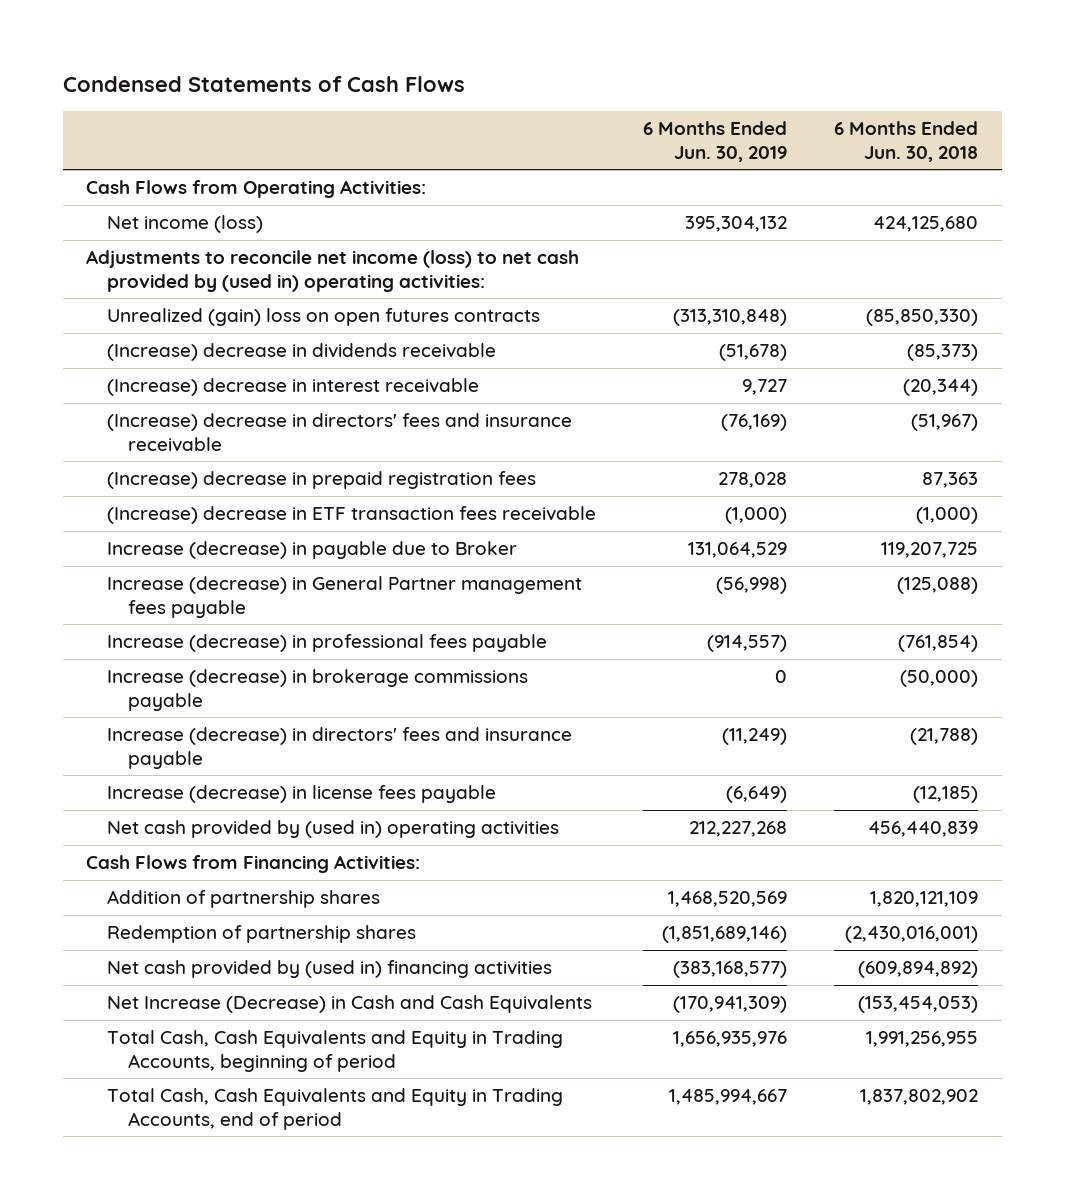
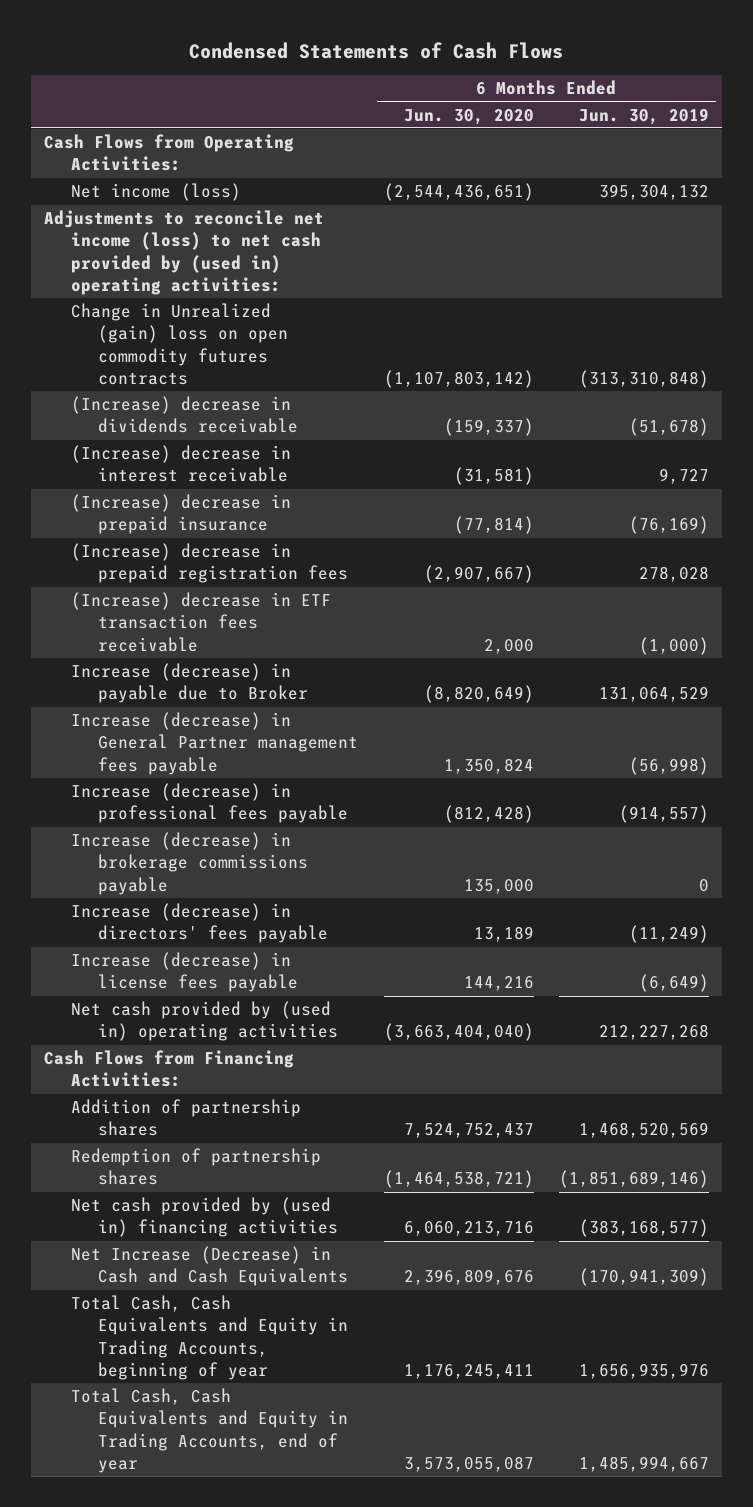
[834,121,979,162] 6 Months Ended Jun. 30, 2018 -> none
none -> [403,108,534,125] Jun. 30, 2020
[107,308,541,327] Unrealized (gain) loss on open futures contracts -> [71,303,289,385] Change in Unrealized (gain) loss on open commodity futures contracts
[107,413,573,452] (Increase) decrease in directors' fees and insurance receivable -> [71,494,292,535] (Increase) decrease in prepaid insurance
[107,727,573,769] Increase (decrease) in directors' fees and insurance payable -> [71,903,329,944] Increase (decrease) in directors' fees payable
[107,1030,564,1072] Total Cash, Cash Equivalents and Equity in Trading Accounts, beginning of period -> [71,1295,349,1380] Total Cash, Cash Equivalents and Equity in Trading Accounts, beginning of year
[107,1088,564,1130] Total Cash, Cash Equivalents and Equity in Trading Accounts, end of period -> [71,1388,349,1473] Total Cash, Cash Equivalents and Equity in Trading Accounts, end of year

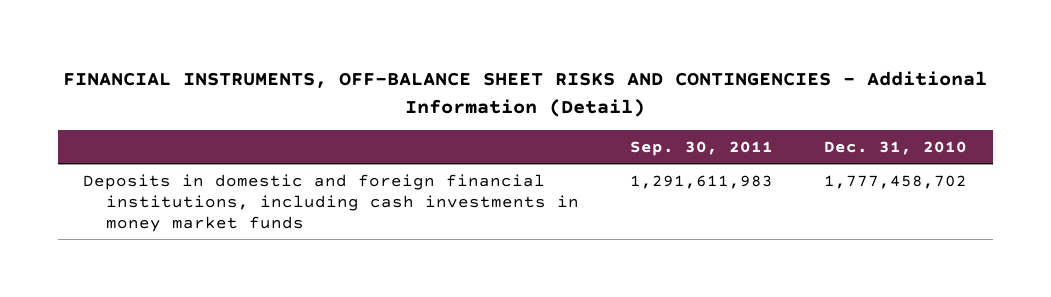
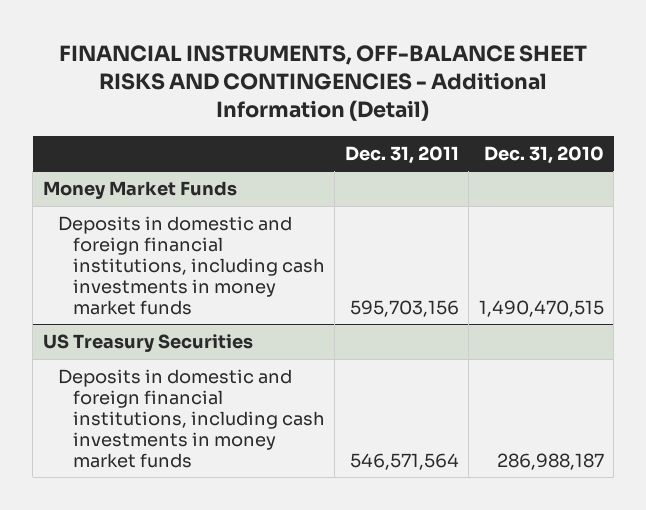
[630,140,774,156] Sep. 30, 2011 -> none
none -> [344,145,459,164] Dec. 31, 2011
none -> [42,180,237,199] Money Market Funds
[824,174,968,189] 1,777,458,702 -> [478,299,604,317] 1,490,470,515
none -> [42,333,253,352] US Treasury Securities
none -> [57,368,325,468] Deposits in domestic and foreign financial institutions, including cash investments in money market funds

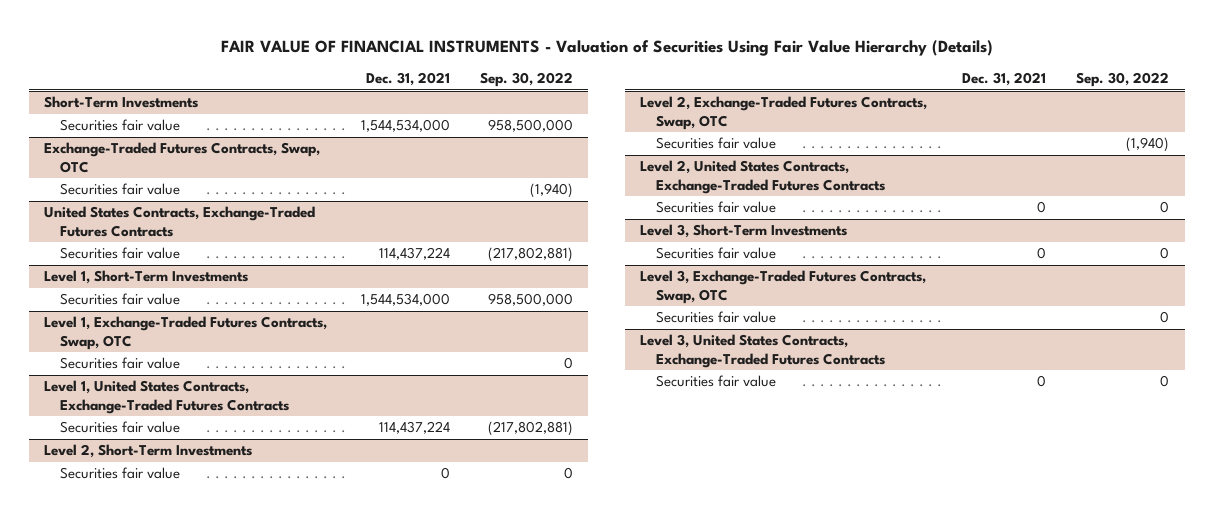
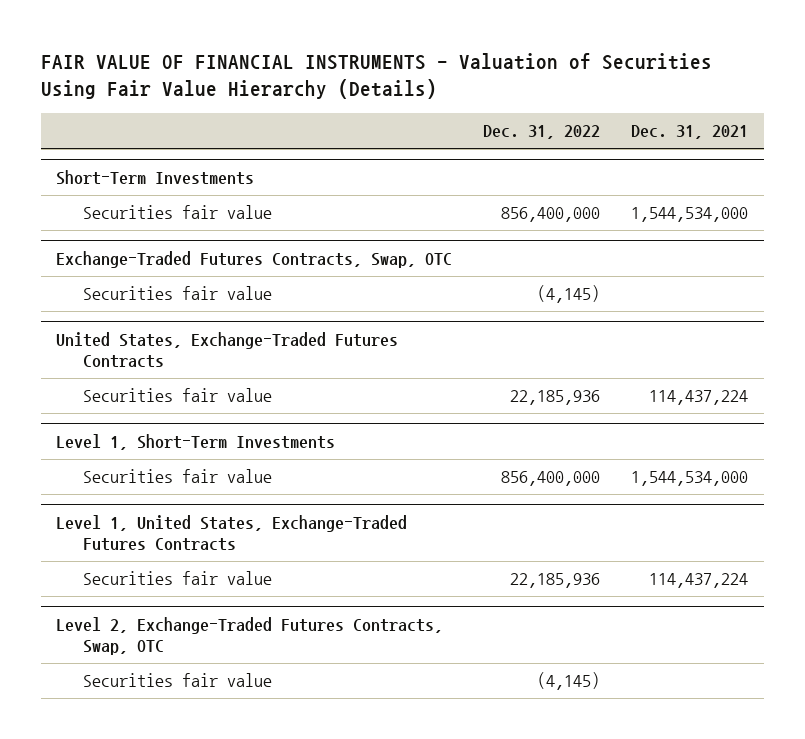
[480,72,574,88] Sep. 30, 2022 -> none
none -> [483,125,601,140] Dec. 31, 2022
[44,206,316,237] United States Contracts, Exchange-Traded Futures Contracts -> [56,331,399,369] United States, Exchange-Traded Futures Contracts
[44,316,328,350] Level 1, Exchange-Traded Futures Contracts, Swap, OTC -> none
[59,357,180,370] Securities fair value -> none
[44,380,289,414] Level 1, United States Contracts, Exchange-Traded Futures Contracts -> [56,514,408,552] Level 1, United States, Exchange-Traded Futures Contracts
[44,444,253,459] Level 2, Short-Term Investments -> none
[59,467,180,480] Securities fair value -> none
[640,160,886,194] Level 2, United States Contracts, Exchange-Traded Futures Contracts -> none
[656,201,777,214] Securities fair value -> none
[640,224,848,239] Level 3, Short-Term Investments -> none
[656,247,777,260] Securities fair value -> none
[640,270,927,304] Level 3, Exchange-Traded Futures Contracts, Swap, OTC -> none
[656,311,777,324] Securities fair value -> none
[640,334,886,368] Level 3, United States Contracts, Exchange-Traded Futures Contracts -> none
[656,375,777,388] Securities fair value -> none

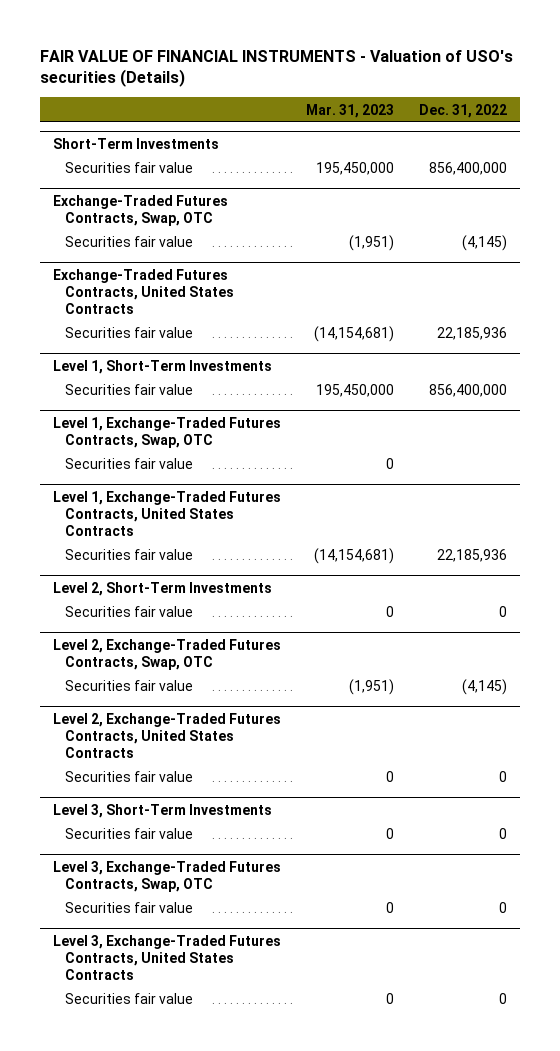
[40,53,712,100] FAIR VALUE OF FINANCIAL INSTRUMENTS - Valuation of Securities Using Fair Value Hierarchy (Details) -> [39,49,513,88] FAIR VALUE OF FINANCIAL INSTRUMENTS - Valuation of USO's securities (Details)
[631,125,749,140] Dec. 31, 2021 -> none
none -> [306,103,395,118] Mar. 31, 2023
[56,331,399,369] United States, Exchange-Traded Futures Contracts -> [52,268,234,314] Exchange-Traded Futures Contracts, United States Contracts
none -> [52,416,281,448] Level 1, Exchange-Traded Futures Contracts, Swap, OTC
none -> [64,458,193,470] Securities fair value
[56,514,408,552] Level 1, United States, Exchange-Traded Futures Contracts -> [52,490,281,536] Level 1, Exchange-Traded Futures Contracts, United States Contracts
none -> [52,581,272,596] Level 2, Short-Term Investments
none -> [64,606,193,618] Securities fair value
none -> [52,712,281,758] Level 2, Exchange-Traded Futures Contracts, United States Contracts
none -> [64,771,193,783] Securities fair value
none -> [52,803,272,818] Level 3, Short-Term Investments
none -> [64,828,193,840] Securities fair value
none -> [52,860,281,892] Level 3, Exchange-Traded Futures Contracts, Swap, OTC
none -> [64,902,193,914] Securities fair value
none -> [52,934,281,980] Level 3, Exchange-Traded Futures Contracts, United States Contracts
none -> [64,993,193,1005] Securities fair value

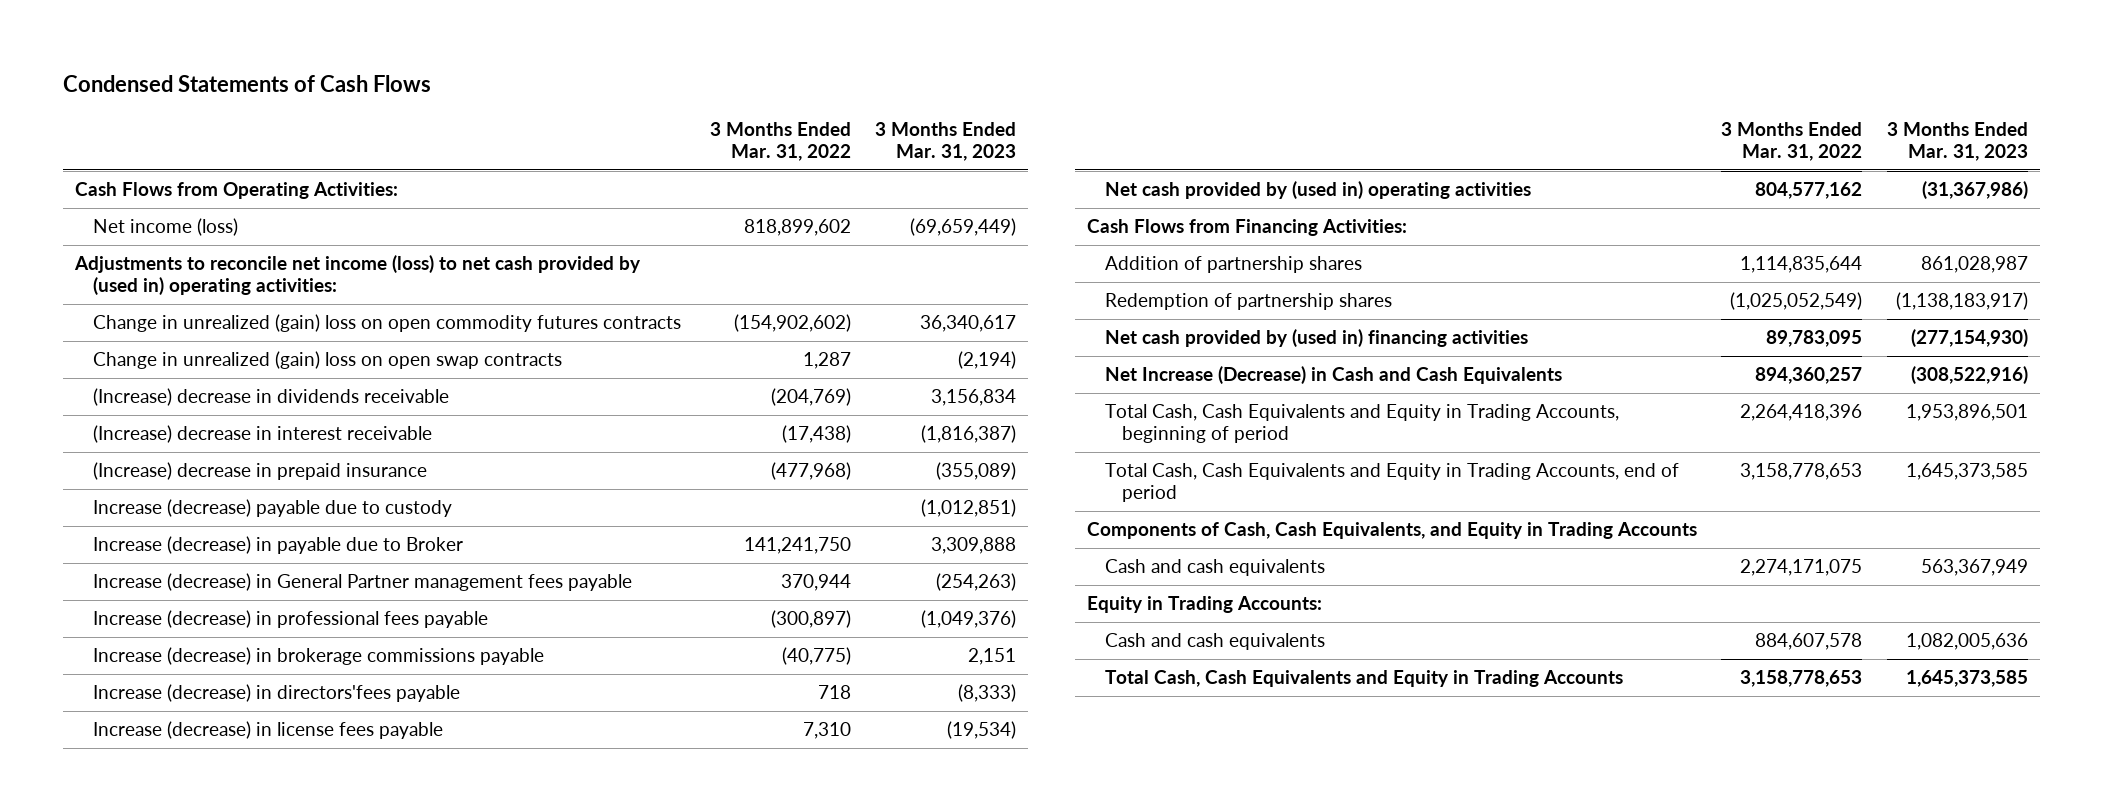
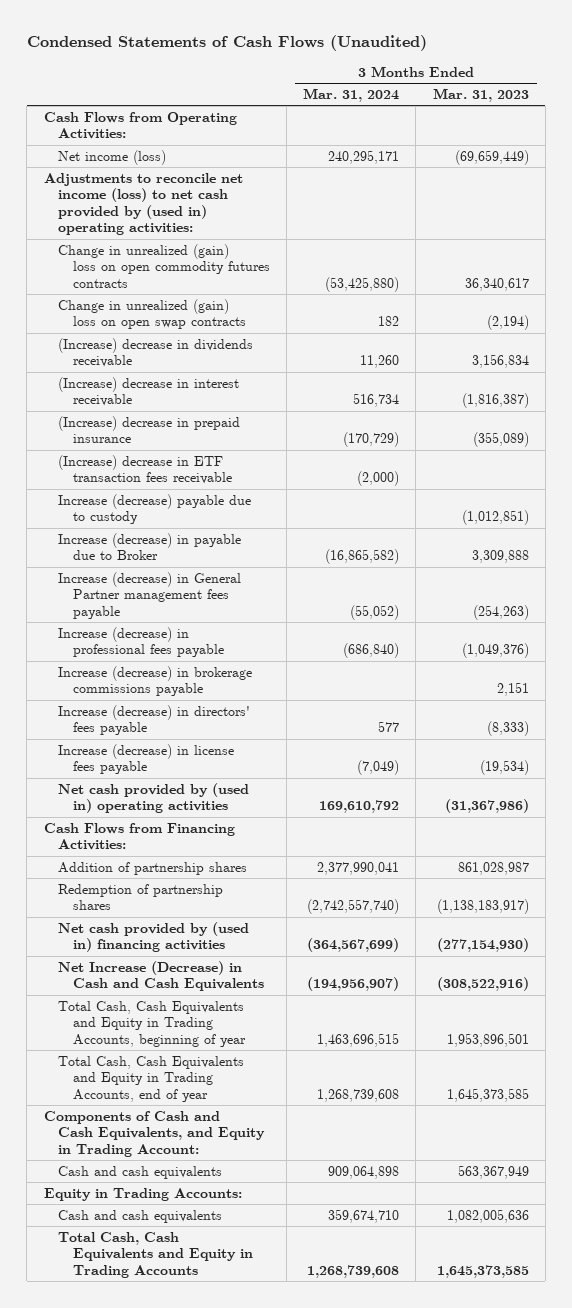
[63,75,432,93] Condensed Statements of Cash Flows -> [26,35,427,52] Condensed Statements of Cash Flows (Unaudited)
[709,121,851,162] 3 Months Ended Mar. 31, 2022 -> none
none -> [303,87,400,102] Mar. 31, 2024
none -> [58,454,232,485] (Increase) decrease in ETF transaction fees receivable
[92,683,460,702] Increase (decrease) in directors'fees payable -> [58,704,251,736] Increase (decrease) in directors' fees payable
[1104,403,1619,444] Total Cash, Cash Equivalents and Equity in Trading Accounts, beginning of period -> [58,1000,246,1047] Total Cash, Cash Equivalents and Equity in Trading Accounts, beginning of year
[1104,462,1679,503] Total Cash, Cash Equivalents and Equity in Trading Accounts, end of period -> [58,1055,245,1102] Total Cash, Cash Equivalents and Equity in Trading Accounts, end of year
[1087,521,1698,539] Components of Cash, Cash Equivalents, and Equity in Trading Accounts -> [43,1110,266,1157] Components of Cash and Cash Equivalents, and Equity in Trading Account:

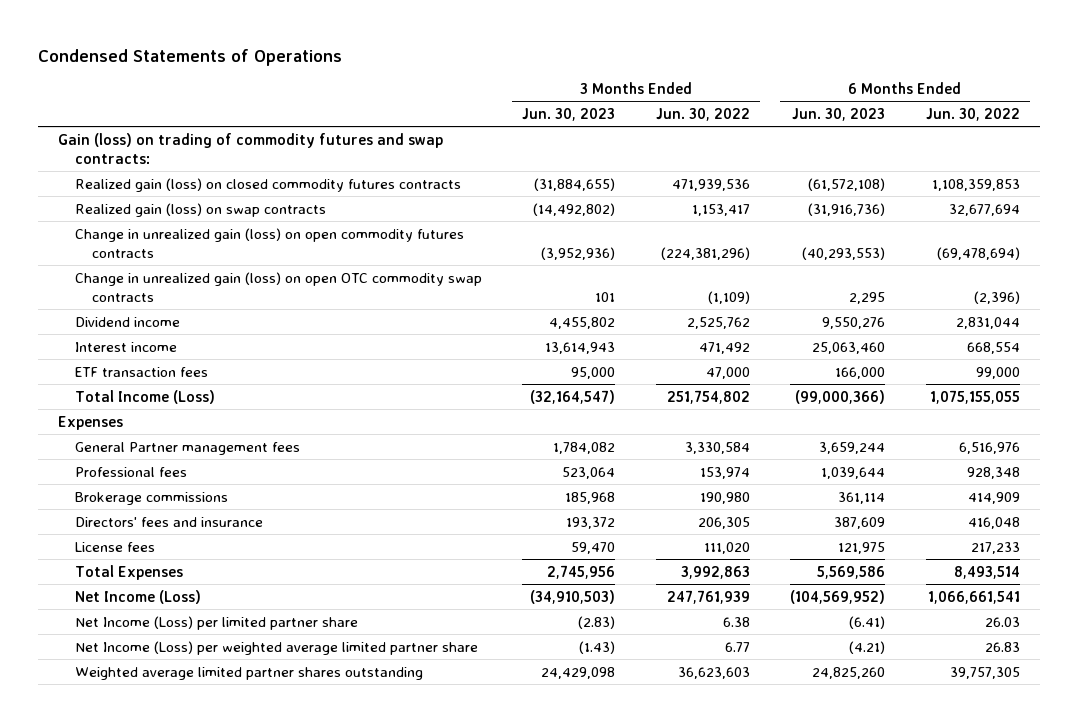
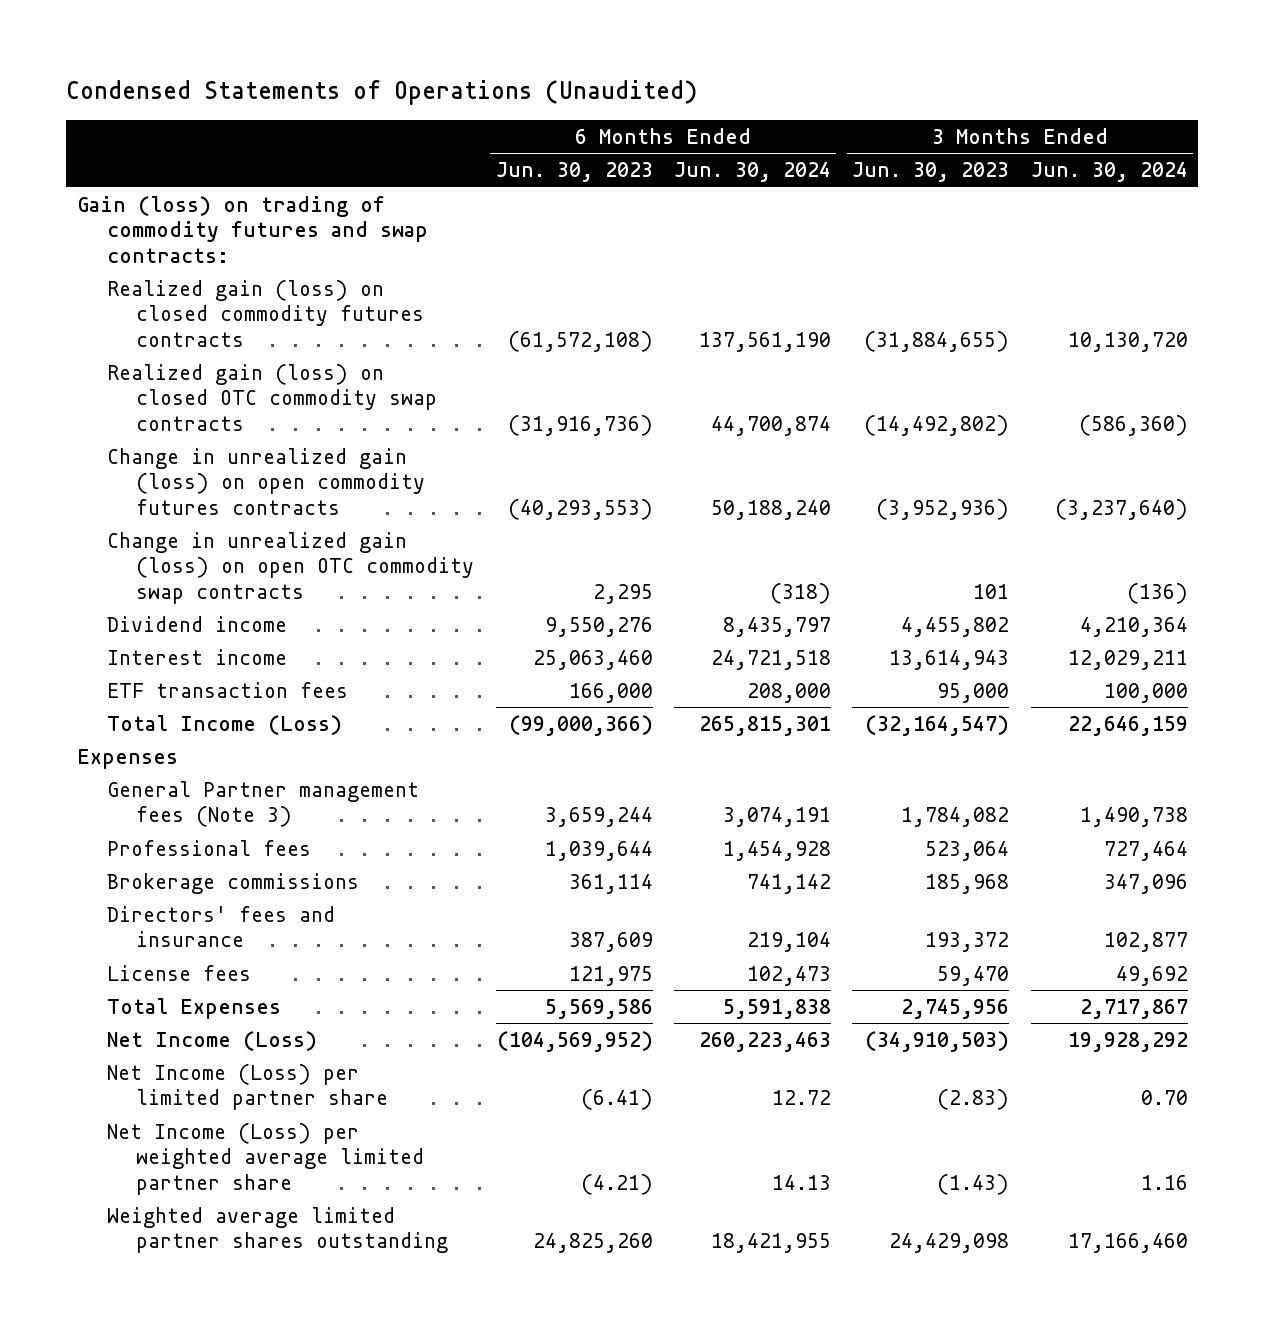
[38,48,343,66] Condensed Statements of Operations -> [66,79,698,105] Condensed Statements of Operations (Unaudited)
[655,108,750,122] Jun. 30, 2022 -> none
[925,108,1020,122] Jun. 30, 2022 -> none
none -> [673,161,831,182] Jun. 30, 2024
none -> [1030,161,1188,182] Jun. 30, 2024
[74,202,326,217] Realized gain (loss) on swap contracts -> [106,363,438,431] Realized gain (loss) on closed OTC commodity swap contracts
[74,441,300,455] General Partner management fees -> [106,780,419,828] General Partner management fees (Note 3)

